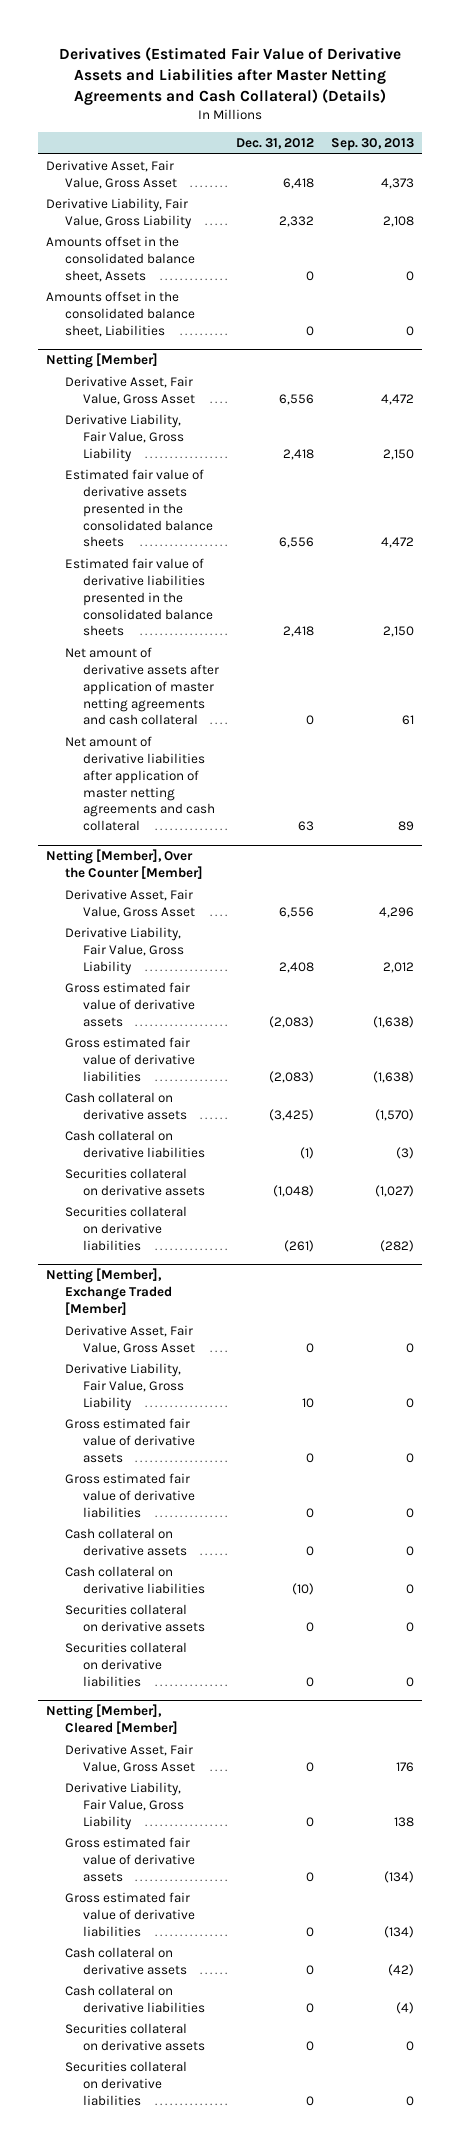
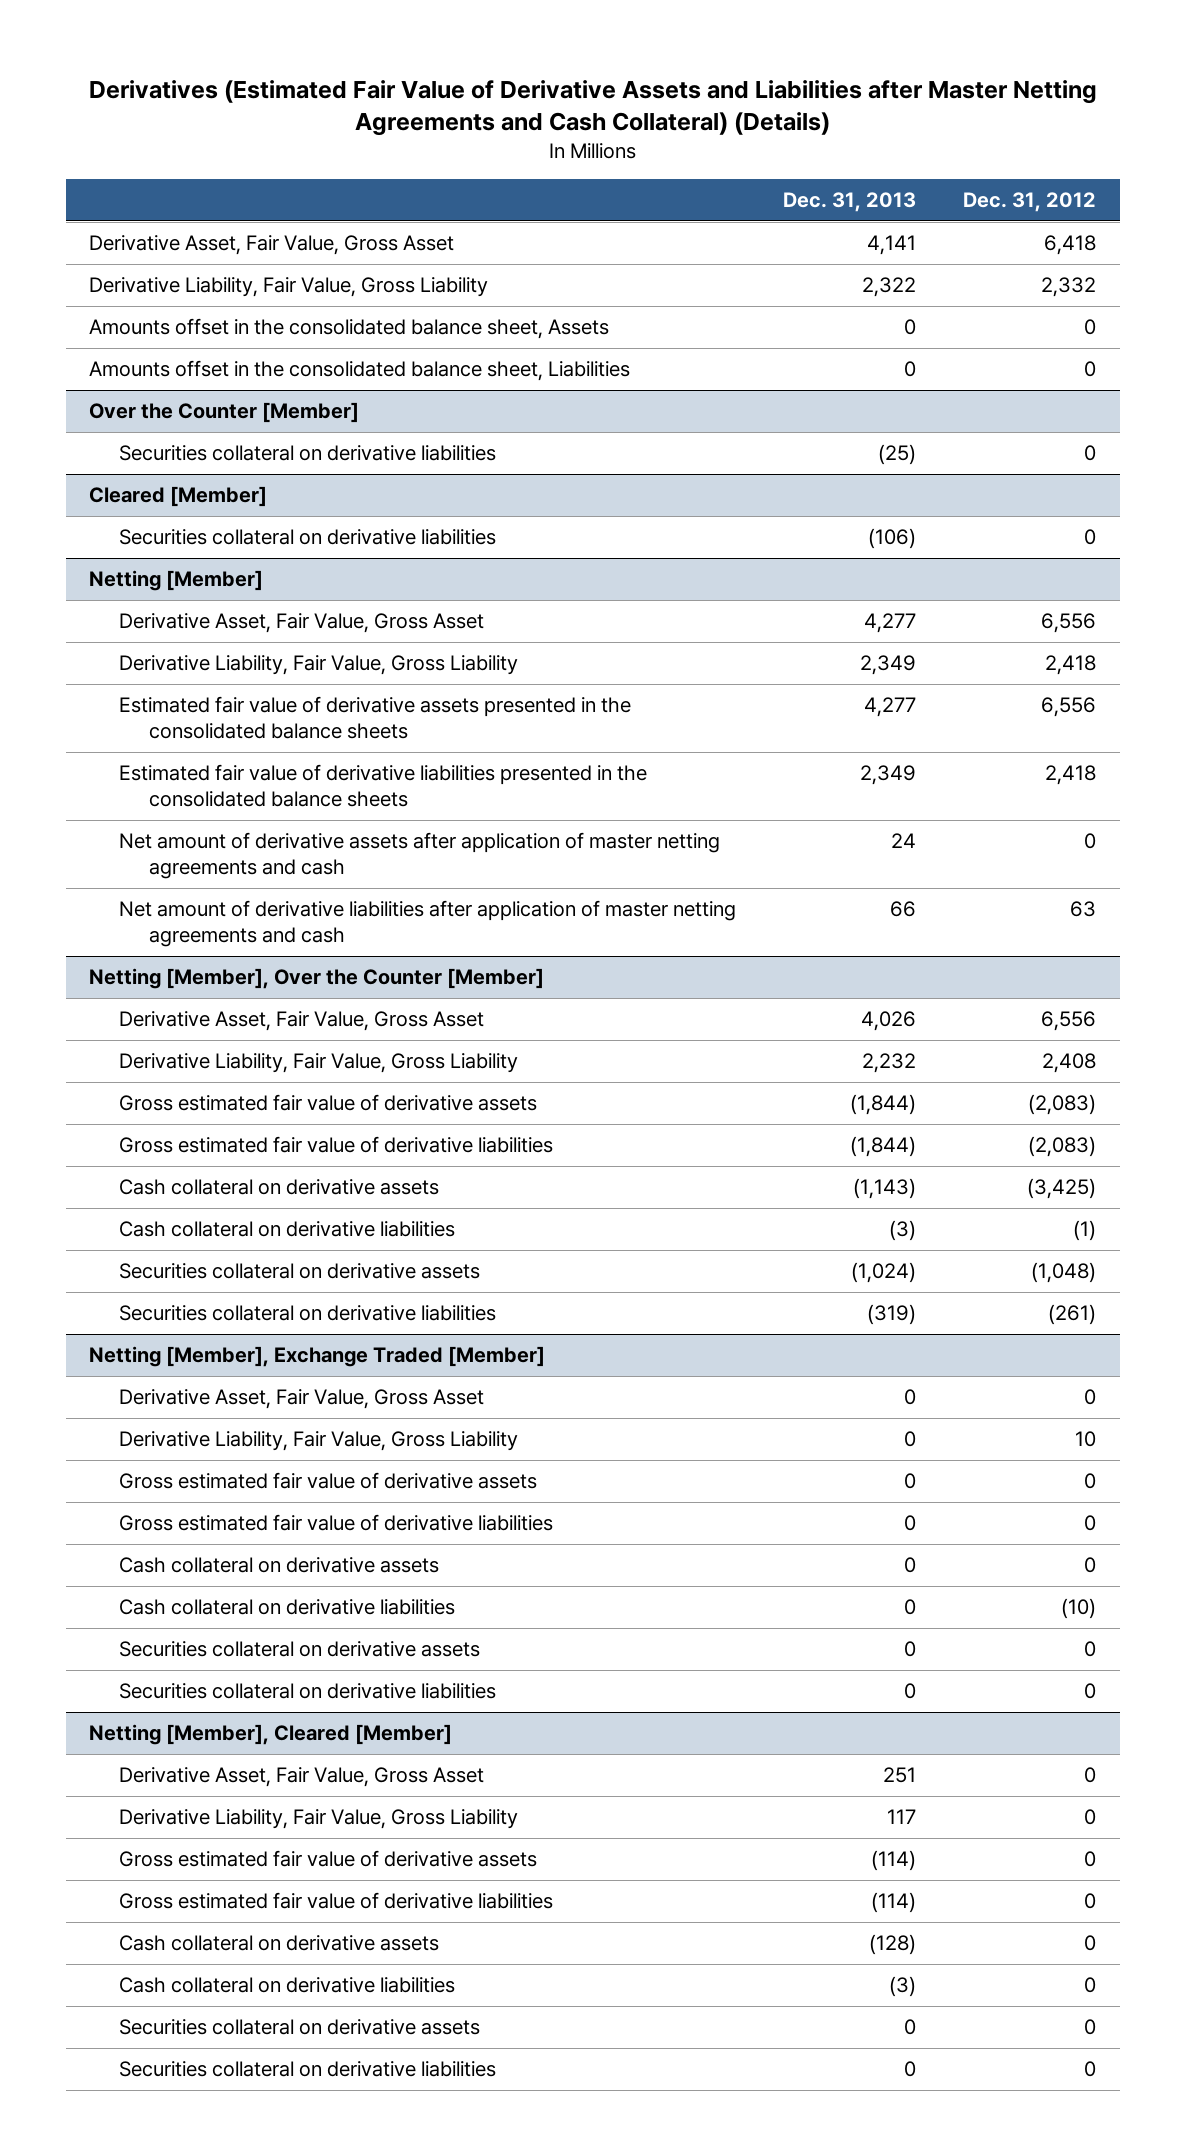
[330,138,414,152] Sep. 30, 2013 -> none
none -> [783,192,917,213] Dec. 31, 2013
none -> [89,402,360,424] Over the Counter [Member]
none -> [119,445,497,462] Securities collateral on derivative liabilities
none -> [89,486,268,508] Cleared [Member]
none -> [119,529,497,546] Securities collateral on derivative liabilities
[64,647,219,726] Net amount of derivative assets after application of master netting agreements and cash collateral -> [119,832,721,880] Net amount of derivative assets after application of master netting agreements and cash
[64,736,215,832] Net amount of derivative liabilities after application of master netting agreements and cash collateral -> [119,900,737,948] Net amount of derivative liabilities after application of master netting agreements and cash

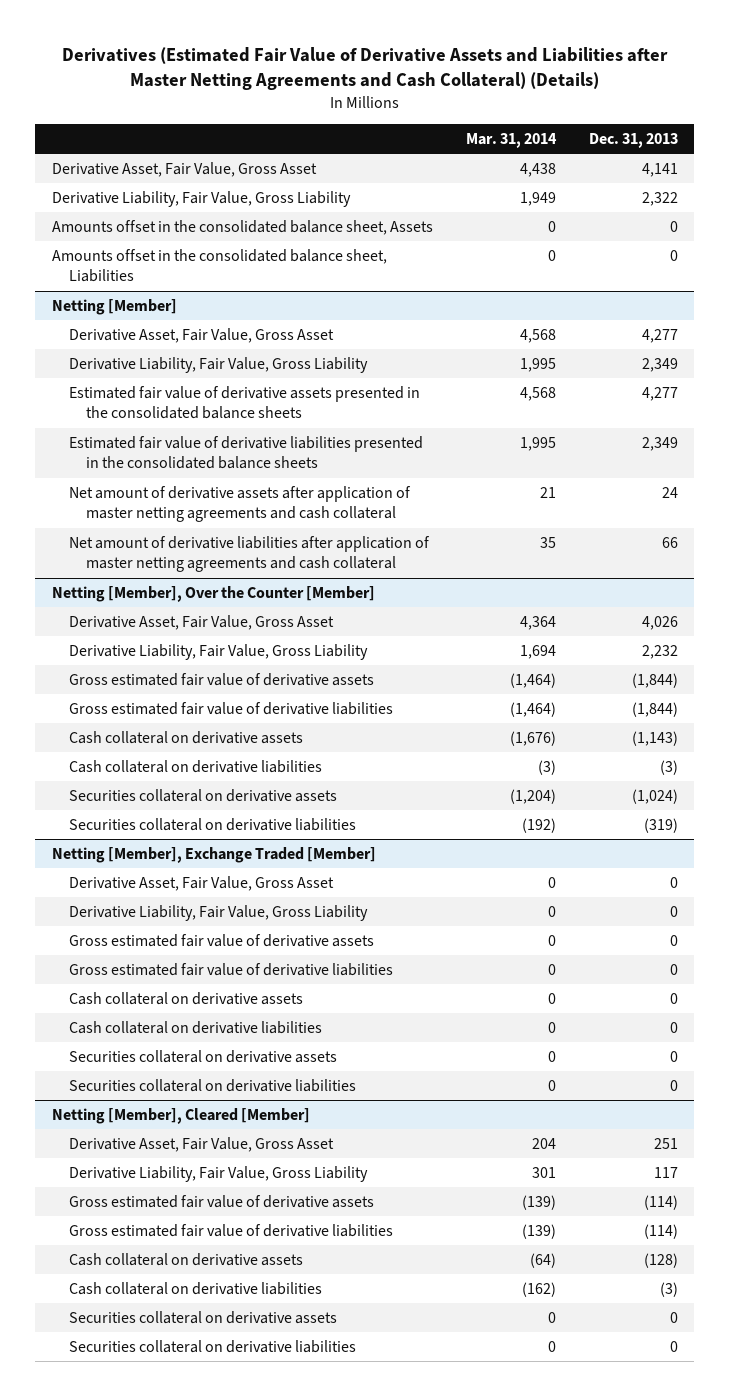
[963,192,1097,213] Dec. 31, 2012 -> none
none -> [465,133,557,149] Mar. 31, 2014
[89,402,360,424] Over the Counter [Member] -> none
[119,445,497,462] Securities collateral on derivative liabilities -> none
[89,486,268,508] Cleared [Member] -> none
[119,529,497,546] Securities collateral on derivative liabilities -> none
[119,832,721,880] Net amount of derivative assets after application of master netting agreements and cash -> [69,485,412,523] Net amount of derivative assets after application of master netting agreements and cash collateral
[119,900,737,948] Net amount of derivative liabilities after application of master netting agreements and cash -> [69,535,431,573] Net amount of derivative liabilities after application of master netting agreements and cash collateral

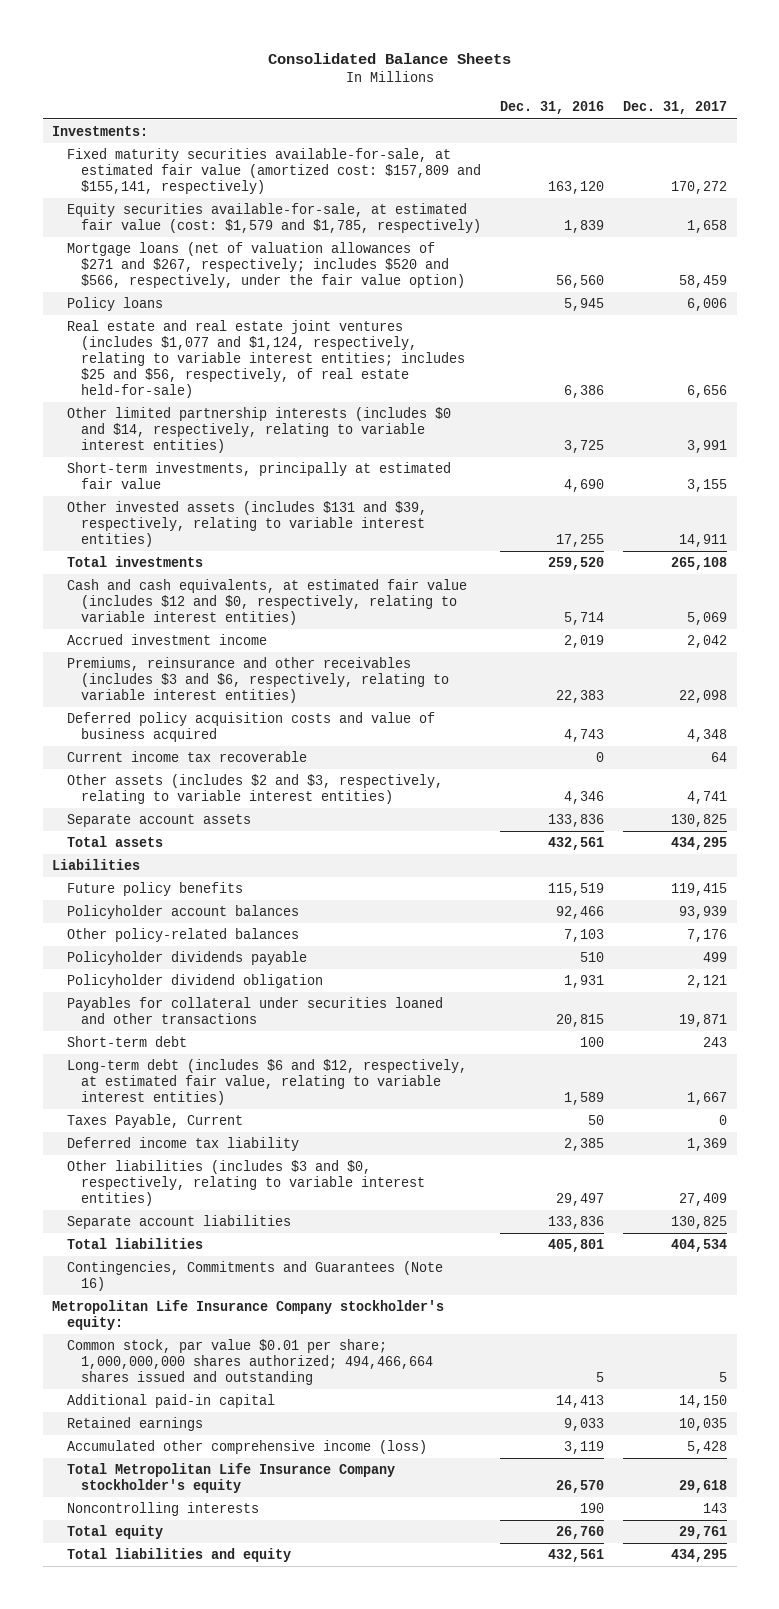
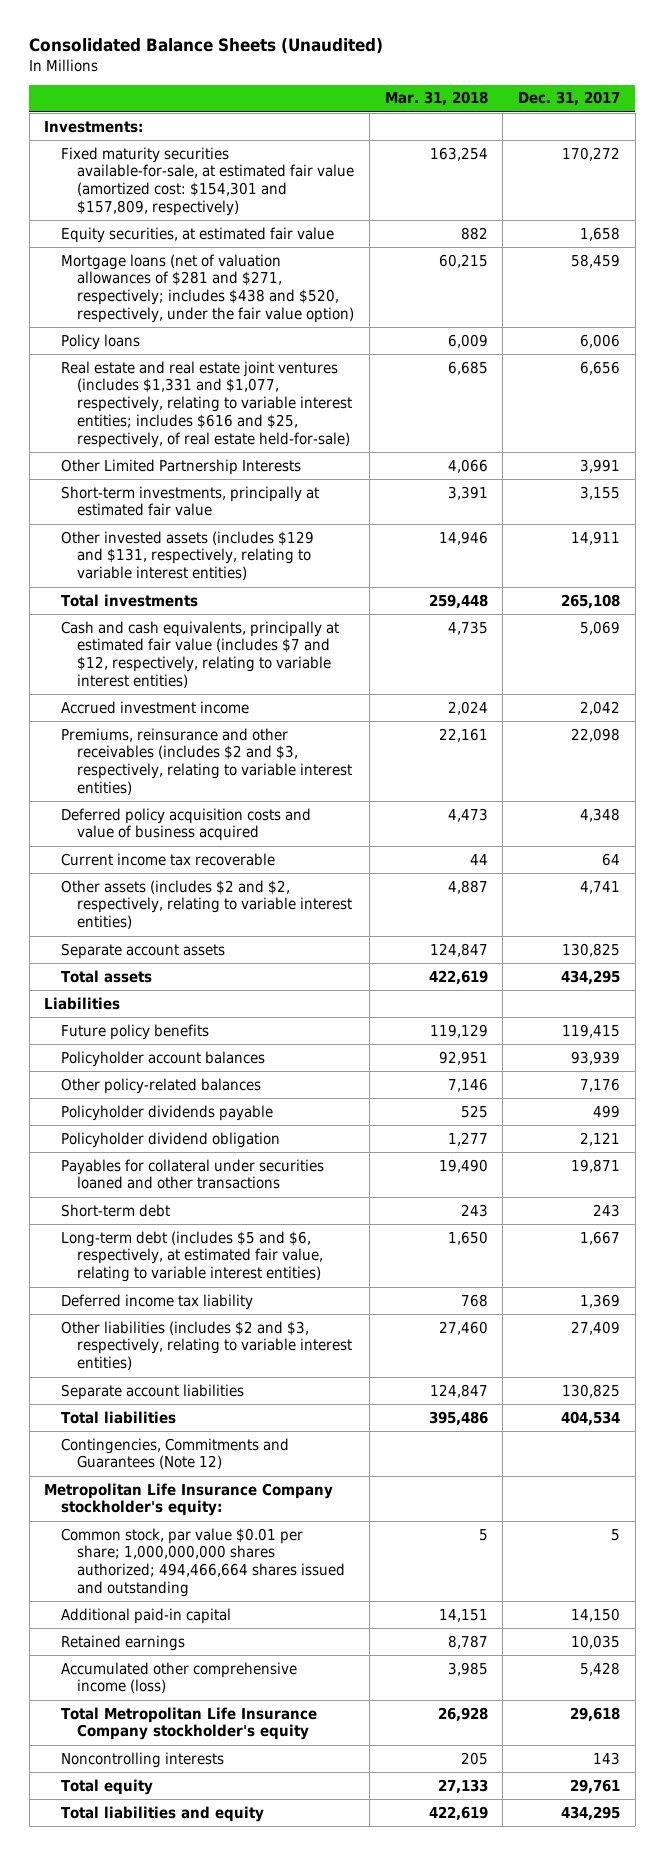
[267,52,511,64] Consolidated Balance Sheets -> [29,38,384,55] Consolidated Balance Sheets (Unaudited)
[500,101,605,115] Dec. 31, 2016 -> none
none -> [384,91,488,107] Mar. 31, 2018
[66,148,481,195] Fixed maturity securities available-for-sale, at estimated fair value (amortized cost: $157,809 and $155,141, respectively) -> [60,146,355,217] Fixed maturity securities available-for-sale, at estimated fair value (amortized cost: $154,301 and $157,809, respectively)
[66,203,481,234] Equity securities available-for-sale, at estimated fair value (cost: $1,579 and $1,785, respectively) -> [60,226,334,243] Equity securities, at estimated fair value
[66,242,465,289] Mortgage loans (net of valuation allowances of $271 and $267, respectively; includes $520 and $566, respectively, under the fair value option) -> [60,253,355,324] Mortgage loans (net of valuation allowances of $281 and $271, respectively; includes $438 and $520, respectively, under the fair value option)
[66,320,465,399] Real estate and real estate joint ventures (includes $1,077 and $1,124, respectively, relating to variable interest entities; includes $25 and $56, respectively, of real estate held-for-sale) -> [60,360,353,449] Real estate and real estate joint ventures (includes $1,331 and $1,077, respectively, relating to variable interest entities; includes $616 and $25, respectively, of real estate held-for-sale)
[66,407,451,454] Other limited partnership interests (includes $0 and $14, respectively, relating to variable interest entities) -> [60,458,301,475] Other Limited Partnership Interests
[66,501,427,548] Other invested assets (includes $131 and $39, respectively, relating to variable interest entities) -> [60,530,314,581] Other invested assets (includes $129 and $131, respectively, relating to variable interest entities)
[66,579,467,626] Cash and cash equivalents, at estimated fair value (includes $12 and $0, respectively, relating to variable interest entities) -> [60,620,339,689] Cash and cash equivalents, principally at estimated fair value (includes $7 and $12, respectively, relating to variable interest entities)
[66,657,449,704] Premiums, reinsurance and other receivables (includes $3 and $6, respectively, relating to variable interest entities) -> [60,727,353,796] Premiums, reinsurance and other receivables (includes $2 and $3, respectively, relating to variable interest entities)
[66,774,443,805] Other assets (includes $2 and $3, respectively, relating to variable interest entities) -> [60,879,353,930] Other assets (includes $2 and $2, respectively, relating to variable interest entities)
[66,1114,243,1129] Taxes Payable, Current -> none
[66,1059,467,1106] Long-term debt (includes $6 and $12, respectively, at estimated fair value, relating to variable interest entities) -> [60,1230,324,1283] Long-term debt (includes $5 and $6, respectively, at estimated fair value, relating to variable interest entities)
[66,1160,425,1207] Other liabilities (includes $3 and $0, respectively, relating to variable interest entities) -> [60,1320,353,1371] Other liabilities (includes $2 and $3, respectively, relating to variable interest entities)
[66,1261,443,1292] Contingencies, Commitments and Guarantees (Note 16) -> [60,1437,289,1470] Contingencies, Commitments and Guarantees (Note 12)

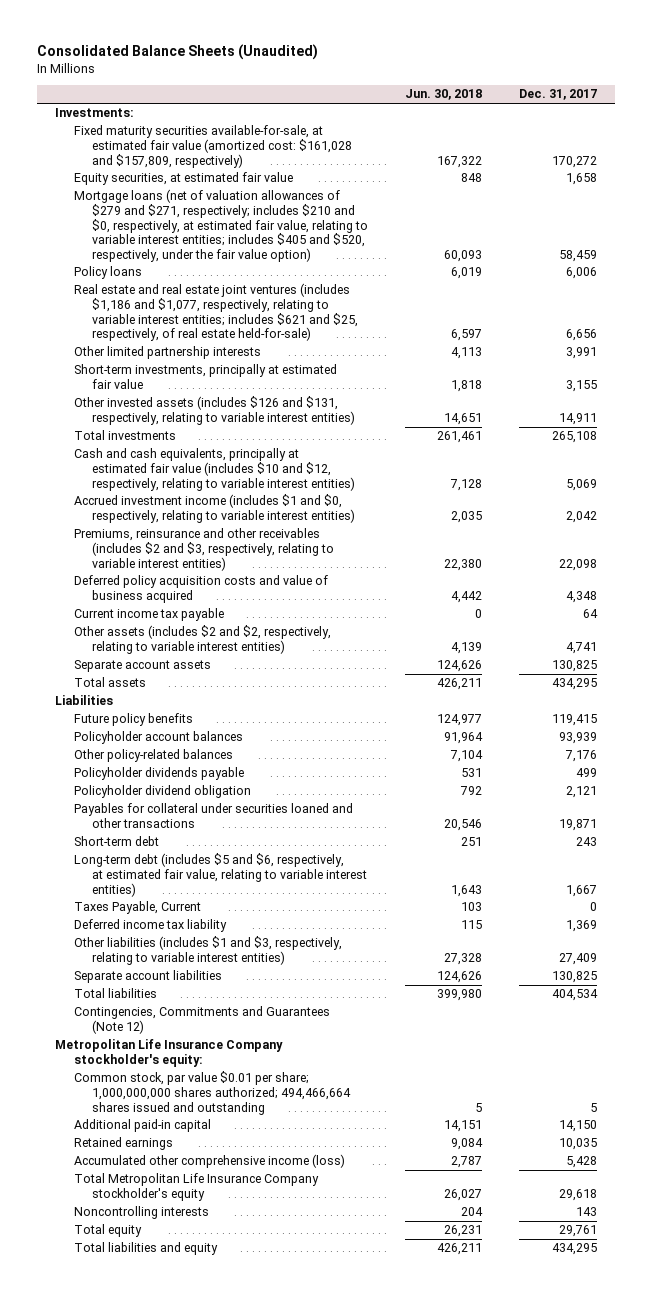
[384,91,488,107] Mar. 31, 2018 -> none
none -> [405,89,483,101] Jun. 30, 2018
[60,146,355,217] Fixed maturity securities available-for-sale, at estimated fair value (amortized cost: $154,301 and $157,809, respectively) -> [73,125,353,168] Fixed maturity securities available-for-sale, at estimated fair value (amortized cost: $161,028 and $157,809, respectively)
[60,253,355,324] Mortgage loans (net of valuation allowances of $281 and $271, respectively; includes $438 and $520, respectively, under the fair value option) -> [73,189,369,262] Mortgage loans (net of valuation allowances of $279 and $271, respectively; includes $210 and $0, respectively, at estimated fair value, relating to variable interest entities; includes $405 and $520, respectively, under the fair value option)
[60,360,353,449] Real estate and real estate joint ventures (includes $1,331 and $1,077, respectively, relating to variable interest entities; includes $616 and $25, respectively, of real estate held-for-sale) -> [73,283,359,342] Real estate and real estate joint ventures (includes $1,186 and $1,077, respectively, relating to variable interest entities; includes $621 and $25, respectively, of real estate held-for-sale)
[60,458,301,475] Other Limited Partnership Interests -> [73,346,261,360] Other limited partnership interests
[60,530,314,581] Other invested assets (includes $129 and $131, respectively, relating to variable interest entities) -> [73,396,356,425] Other invested assets (includes $126 and $131, respectively, relating to variable interest entities)
[60,620,339,689] Cash and cash equivalents, principally at estimated fair value (includes $7 and $12, respectively, relating to variable interest entities) -> [73,448,356,491] Cash and cash equivalents, principally at estimated fair value (includes $10 and $12, respectively, relating to variable interest entities)
[60,700,249,714] Accrued investment income -> [73,494,356,523] Accrued investment income (includes $1 and $0, respectively, relating to variable interest entities)
[60,852,275,866] Current income tax recoverable -> [73,608,224,622] Current income tax payable
none -> [73,901,201,915] Taxes Payable, Current
[60,1320,353,1371] Other liabilities (includes $2 and $3, respectively, relating to variable interest entities) -> [73,936,342,965] Other liabilities (includes $1 and $3, respectively, relating to variable interest entities)

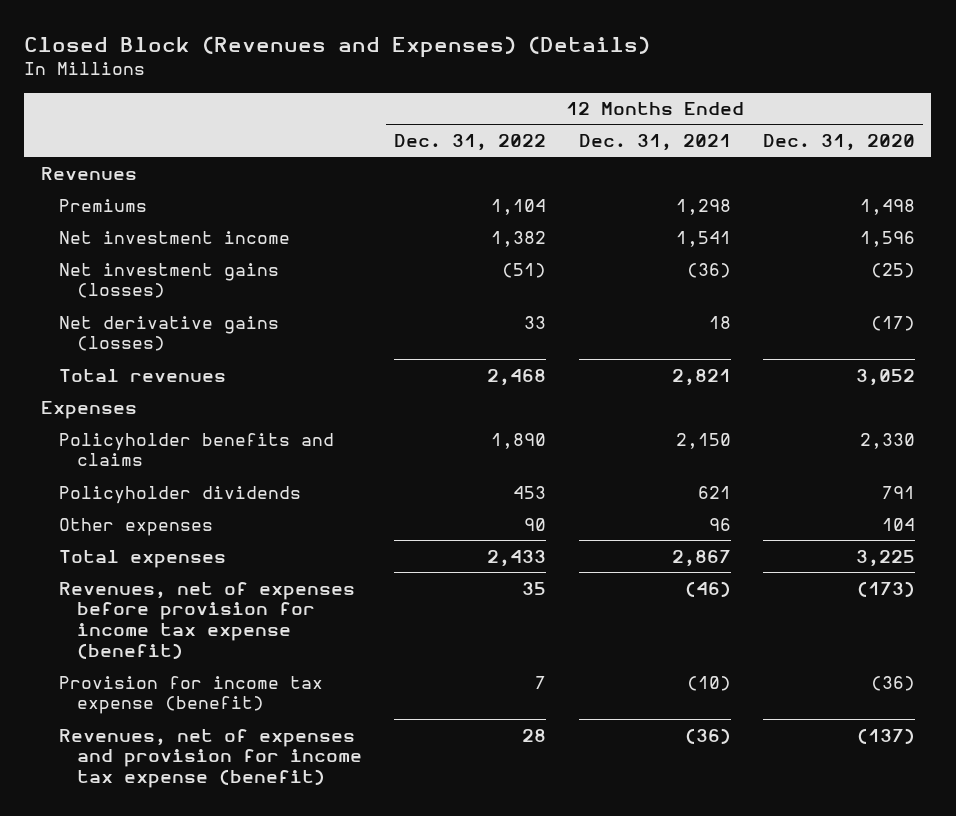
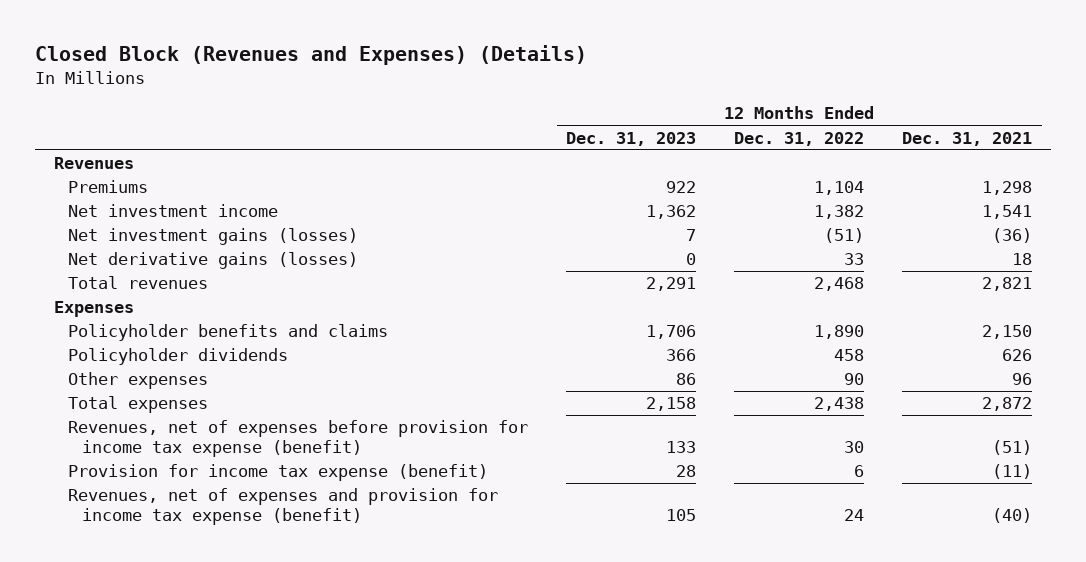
[762,134,915,152] Dec. 31, 2020 -> none
none -> [566,131,697,146] Dec. 31, 2023
[513,485,547,499] 453 -> [834,349,865,362] 458
[697,485,731,499] 621 -> [1002,349,1033,362] 626
[487,549,547,567] 2,433 -> [814,397,865,412] 2,438
[671,549,731,567] 2,867 -> [982,397,1033,412] 2,872
[522,581,547,595] 35 -> [844,441,865,454] 30
[684,580,731,597] (46) -> [992,440,1033,456] (51)
[535,675,547,689] 7 -> [854,465,865,478] 6
[686,675,731,691] (10) -> [992,464,1033,480] (11)
[522,728,547,742] 28 -> [844,509,865,522] 24
[684,727,731,744] (36) -> [992,508,1033,524] (40)

